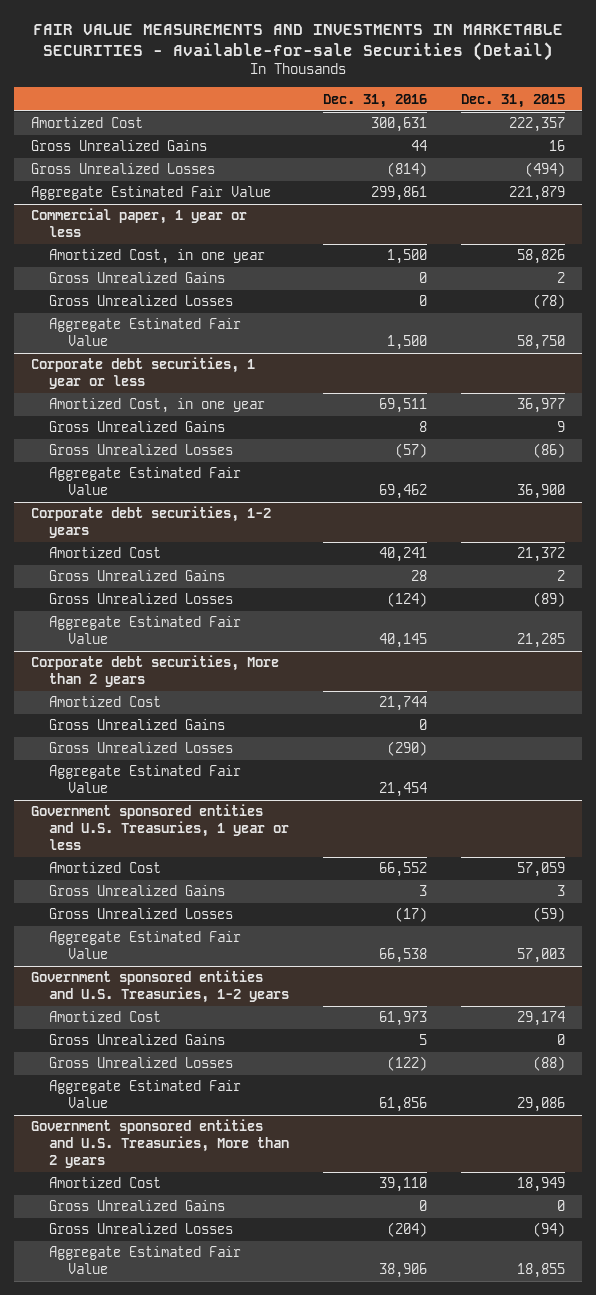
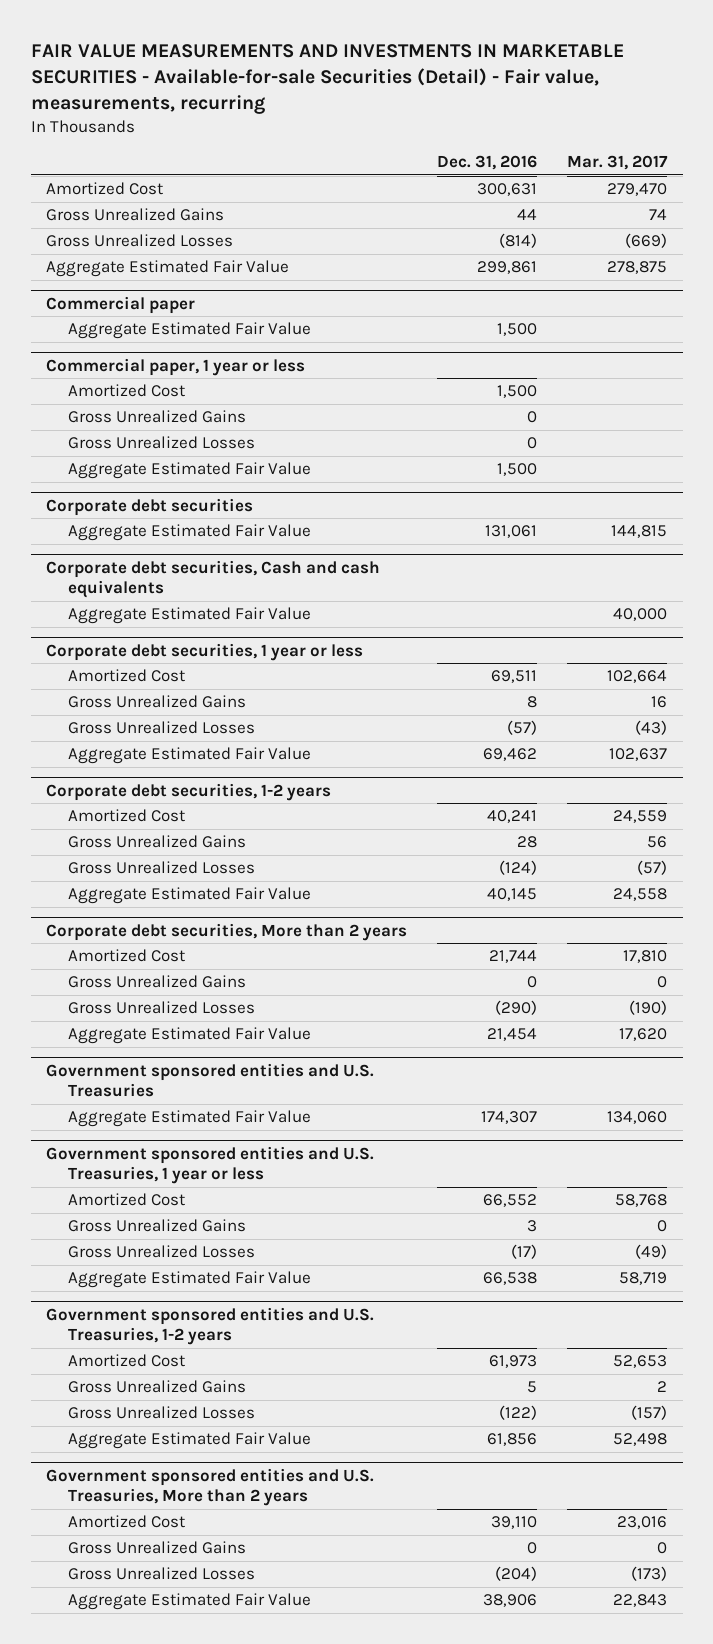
[33,24,564,61] FAIR VALUE MEASUREMENTS AND INVESTMENTS IN MARKETABLE SECURITIES - Available-for-sale Securities (Detail) -> [30,43,624,114] FAIR VALUE MEASUREMENTS AND INVESTMENTS IN MARKETABLE SECURITIES - Available-for-sale Securities (Detail) - Fair value, measurements, recurring
[461,93,566,108] Dec. 31, 2015 -> none
none -> [567,154,669,170] Mar. 31, 2017
none -> [45,295,195,314] Commercial paper
none -> [68,322,312,340] Aggregate Estimated Fair Value
[49,249,266,265] Amortized Cost, in one year -> none
none -> [68,384,186,398] Amortized Cost
none -> [45,497,253,516] Corporate debt securities
none -> [68,524,312,542] Aggregate Estimated Fair Value
none -> [45,559,380,598] Corporate debt securities, Cash and cash equivalents
none -> [68,607,312,625] Aggregate Estimated Fair Value
[49,398,266,414] Amortized Cost, in one year -> [68,669,186,683] Amortized Cost
none -> [45,1062,374,1097] Government sponsored entities and U.S. Treasuries
none -> [68,1110,312,1128] Aggregate Estimated Fair Value

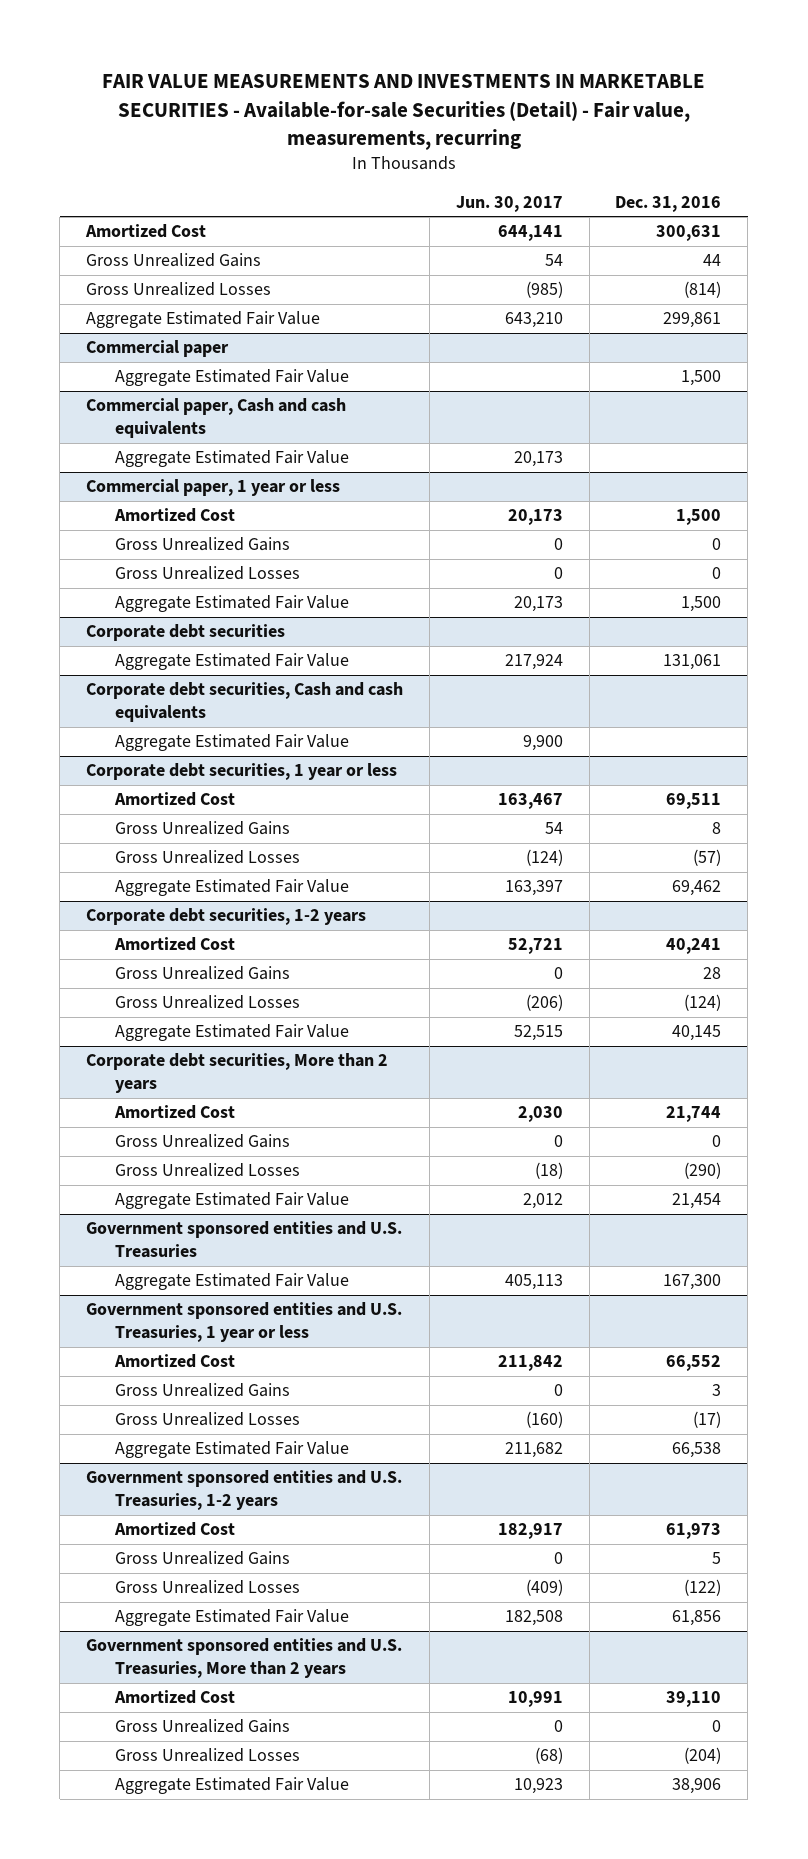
[567,154,669,170] Mar. 31, 2017 -> none
none -> [455,196,563,213] Jun. 30, 2017
none -> [86,398,347,439] Commercial paper, Cash and cash equivalents
none -> [114,450,349,468] Aggregate Estimated Fair Value
[481,1111,538,1125] 174,307 -> [663,1274,722,1291] 167,300

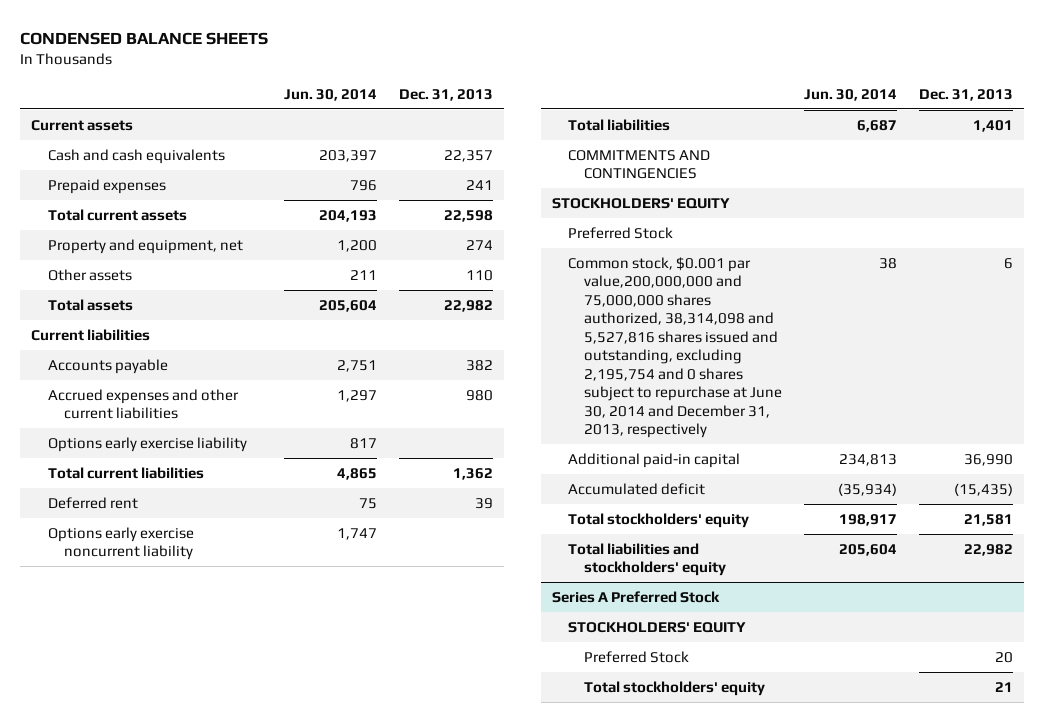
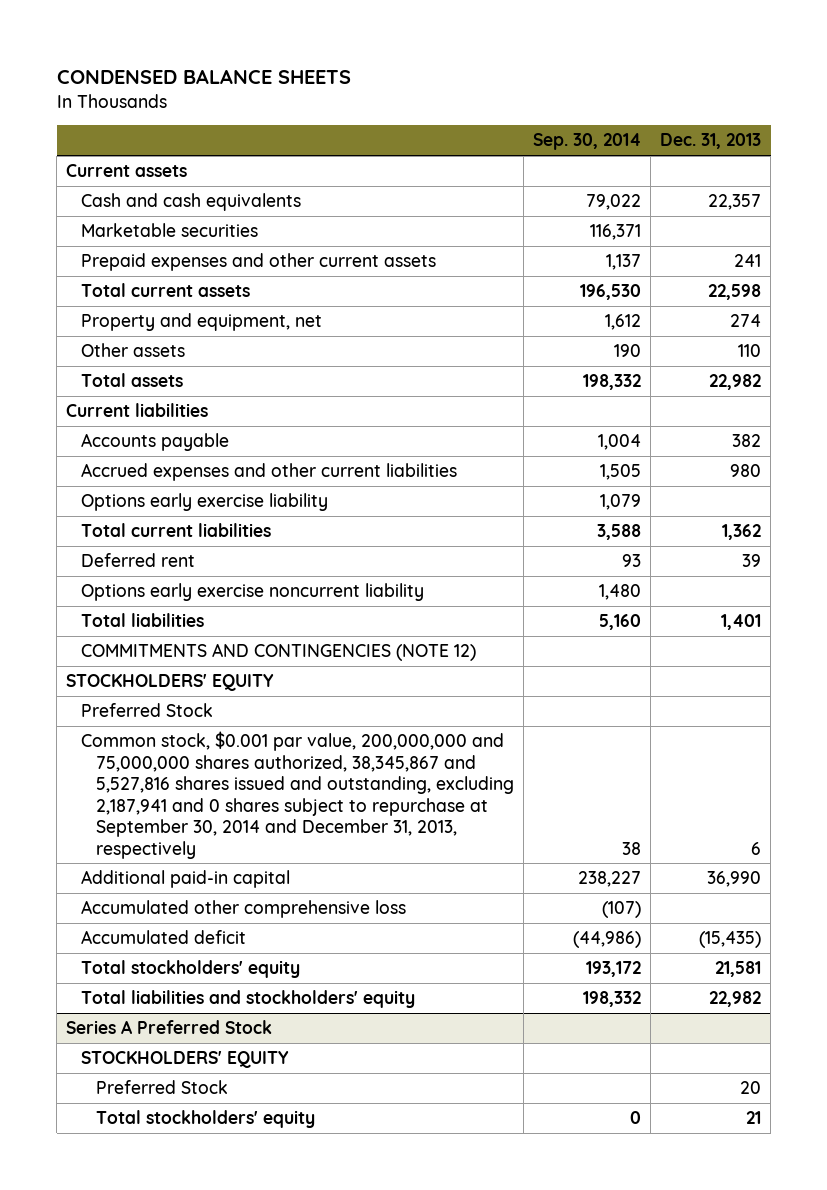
[283,88,377,101] Jun. 30, 2014 -> none
none -> [532,133,641,151] Sep. 30, 2014
none -> [81,223,259,238] Marketable securities
[47,178,166,194] Prepaid expenses -> [81,253,437,272] Prepaid expenses and other current assets
[567,149,710,180] COMMITMENTS AND CONTINGENCIES -> [81,643,477,662] COMMITMENTS AND CONTINGENCIES (NOTE 12)
[567,256,783,439] Common stock, $0.001 par value,200,000,000 and 75,000,000 shares authorized, 38,314,098 and 5,527,816 shares issued and outstanding, excluding 2,195,754 and 0 shares subject to repurchase at June 30, 2014 and December 31, 2013, respectively -> [81,731,514,859] Common stock, $0.001 par value, 200,000,000 and 75,000,000 shares authorized, 38,345,867 and 5,527,816 shares issued and outstanding, excluding 2,187,941 and 0 shares subject to repurchase at September 30, 2014 and December 31, 2013, respectively
none -> [81,900,407,919] Accumulated other comprehensive loss

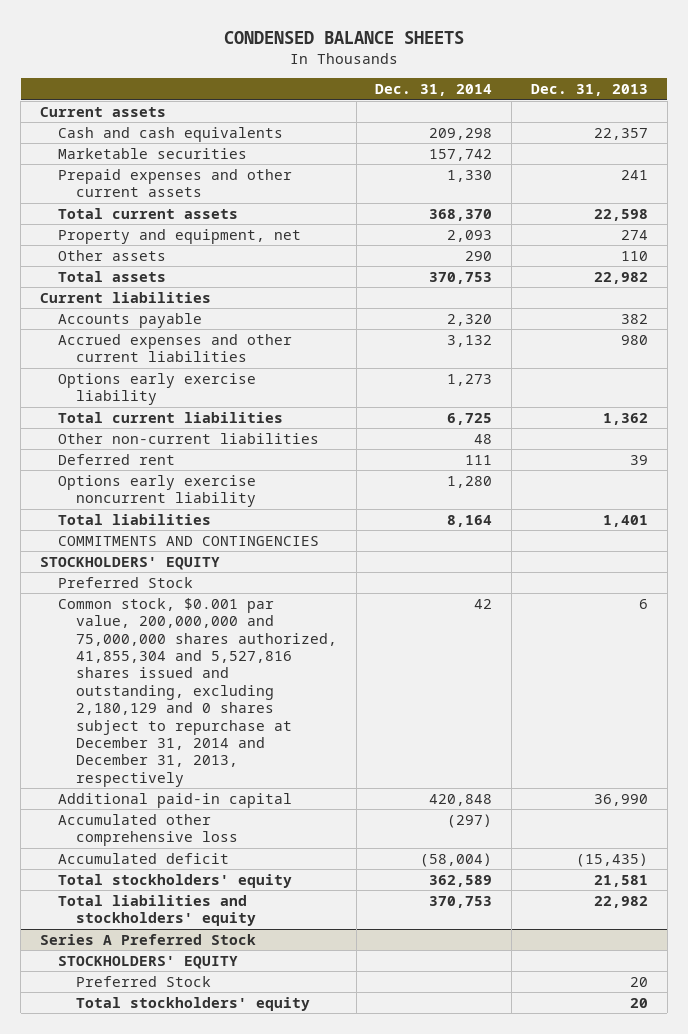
[532,133,641,151] Sep. 30, 2014 -> none
none -> [375,84,493,97] Dec. 31, 2014
none -> [57,432,319,444] Other non-current liabilities
[81,643,477,662] COMMITMENTS AND CONTINGENCIES (NOTE 12) -> [57,535,319,546] COMMITMENTS AND CONTINGENCIES
[81,731,514,859] Common stock, $0.001 par value, 200,000,000 and 75,000,000 shares authorized, 38,345,867 and 5,527,816 shares issued and outstanding, excluding 2,187,941 and 0 shares subject to repurchase at September 30, 2014 and December 31, 2013, respectively -> [57,597,337,787] Common stock, $0.001 par value, 200,000,000 and 75,000,000 shares authorized, 41,855,304 and 5,527,816 shares issued and outstanding, excluding 2,180,129 and 0 shares subject to repurchase at December 31, 2014 and December 31, 2013, respectively
[746,1111,762,1125] 21 -> [629,997,648,1008] 20

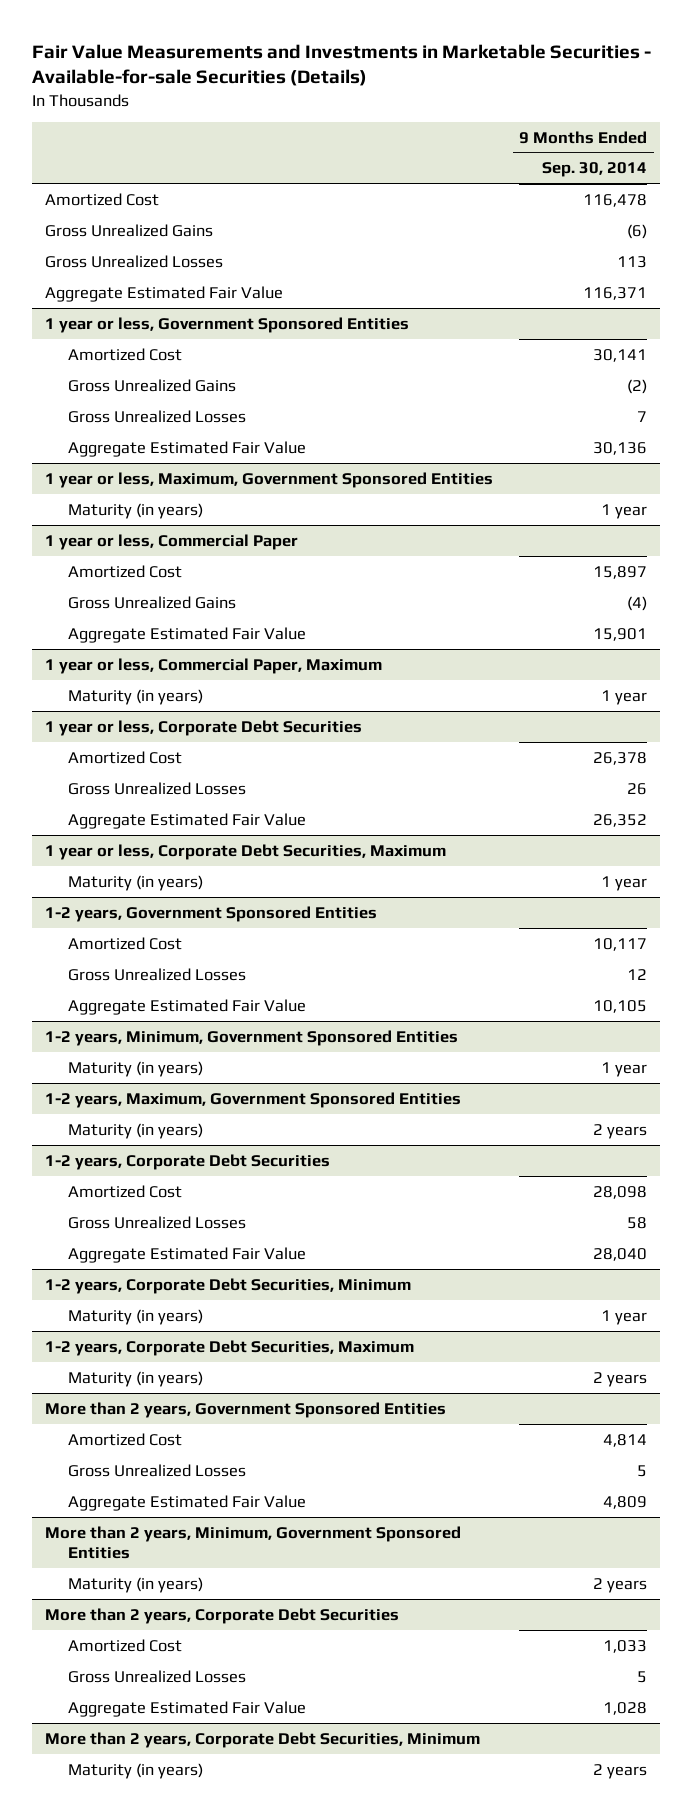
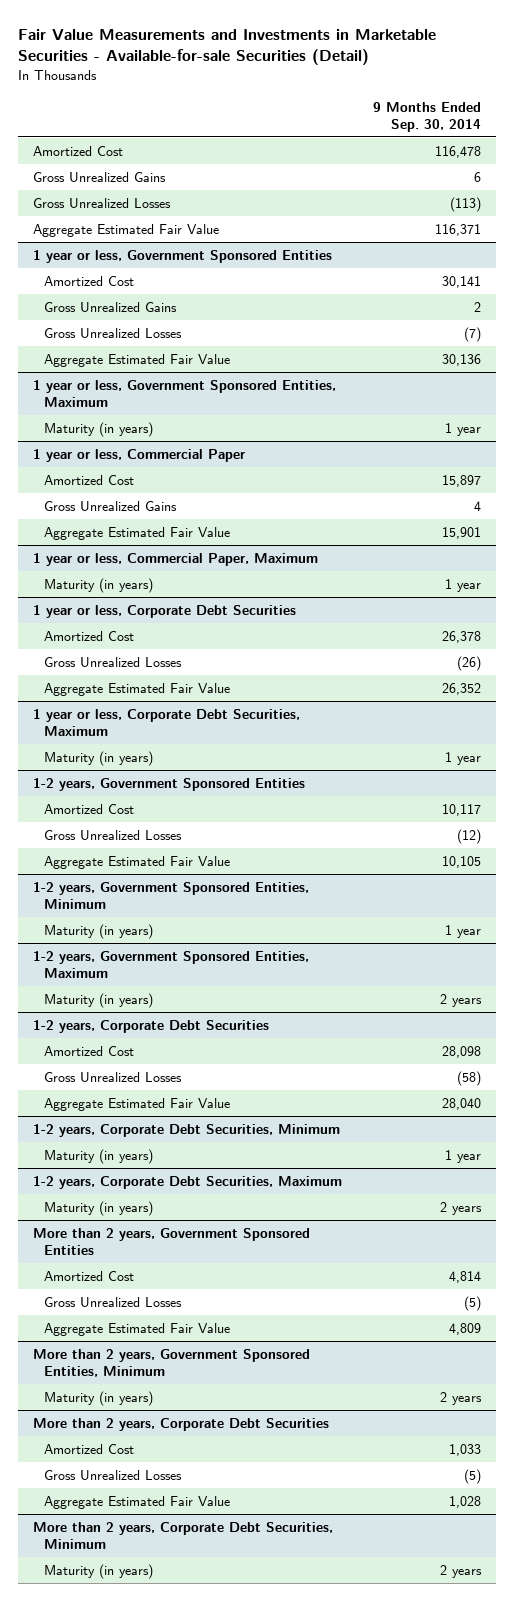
[32,43,652,87] Fair Value Measurements and Investments in Marketable Securities - Available-for-sale Securities (Details) -> [18,28,437,66] Fair Value Measurements and Investments in Marketable Securities - Available-for-sale Securities (Detail)
[627,223,648,239] (6) -> [473,171,481,182] 6
[617,255,648,268] 113 -> [449,196,481,212] (113)
[627,378,648,394] (2) -> [473,301,481,312] 2
[637,410,648,422] 7 -> [463,326,481,342] (7)
[45,471,494,488] 1 year or less, Maximum, Government Sponsored Entities -> [33,379,337,407] 1 year or less, Government Sponsored Entities, Maximum
[627,595,648,611] (4) -> [473,500,481,511] 4
[627,782,648,795] 26 -> [456,655,481,671] (26)
[627,968,648,980] 12 -> [456,828,481,844] (12)
[45,1029,459,1046] 1-2 years, Minimum, Government Sponsored Entities -> [33,881,310,909] 1-2 years, Government Sponsored Entities, Minimum
[45,1091,462,1108] 1-2 years, Maximum, Government Sponsored Entities -> [33,950,310,978] 1-2 years, Government Sponsored Entities, Maximum
[627,1216,648,1229] 58 -> [456,1070,481,1086] (58)
[637,1464,648,1477] 5 -> [463,1295,481,1311] (5)
[45,1525,462,1560] More than 2 years, Minimum, Government Sponsored Entities -> [33,1348,311,1377] More than 2 years, Government Sponsored Entities, Minimum
[637,1670,648,1683] 5 -> [463,1468,481,1484] (5)

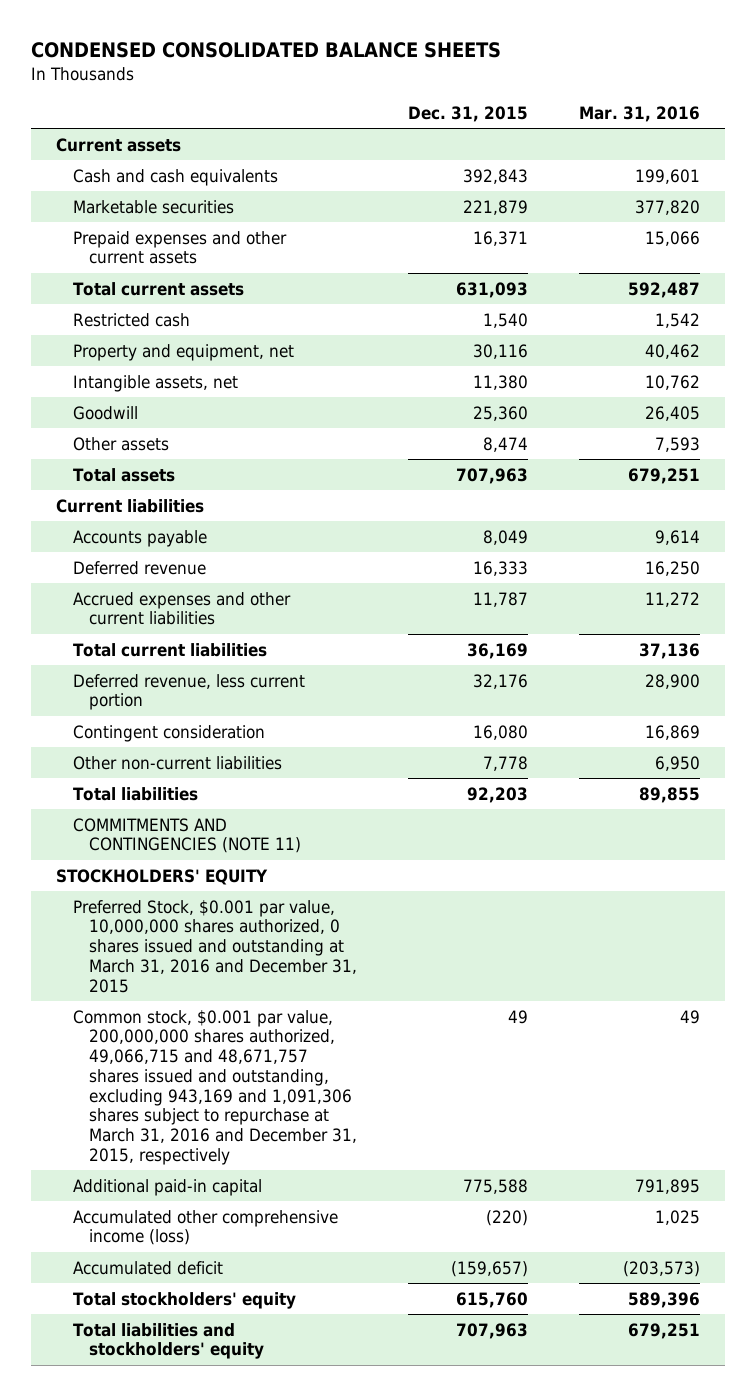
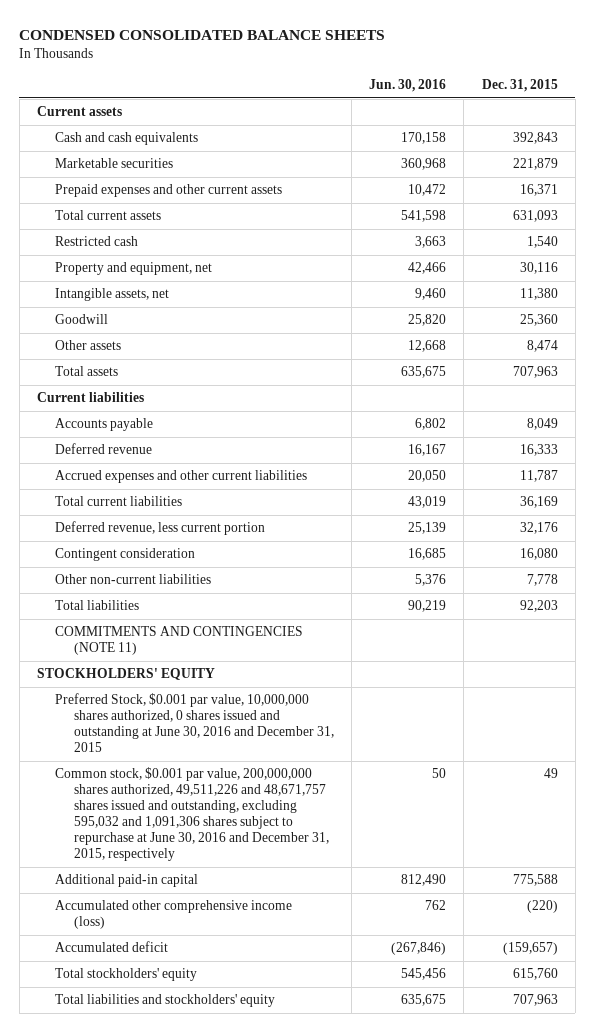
[578,106,700,123] Mar. 31, 2016 -> none
none -> [369,79,447,93] Jun. 30, 2016
[72,899,358,993] Preferred Stock, $0.001 par value, 10,000,000 shares authorized, 0 shares issued and outstanding at March 31, 2016 and December 31, 2015 -> [55,693,334,753] Preferred Stock, $0.001 par value, 10,000,000 shares authorized, 0 shares issued and outstanding at June 30, 2016 and December 31, 2015
[72,1009,358,1165] Common stock, $0.001 par value, 200,000,000 shares authorized, 49,066,715 and 48,671,757 shares issued and outstanding, excluding 943,169 and 1,091,306 shares subject to repurchase at March 31, 2016 and December 31, 2015, respectively -> [55,767,329,862] Common stock, $0.001 par value, 200,000,000 shares authorized, 49,511,226 and 48,671,757 shares issued and outstanding, excluding 595,032 and 1,091,306 shares subject to repurchase at June 30, 2016 and December 31, 2015, respectively

